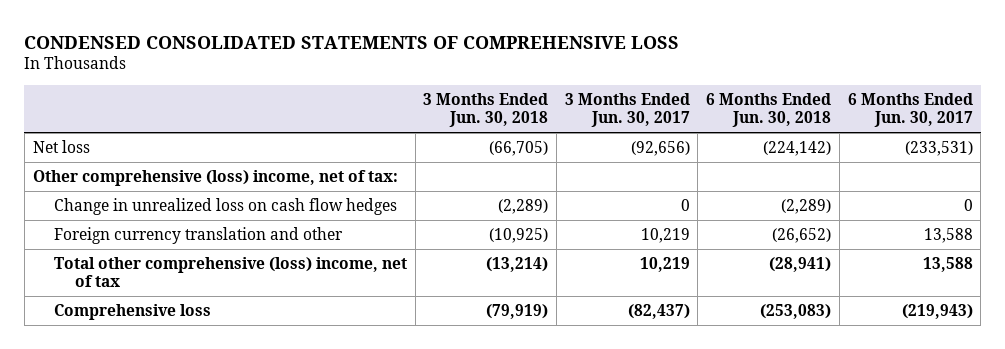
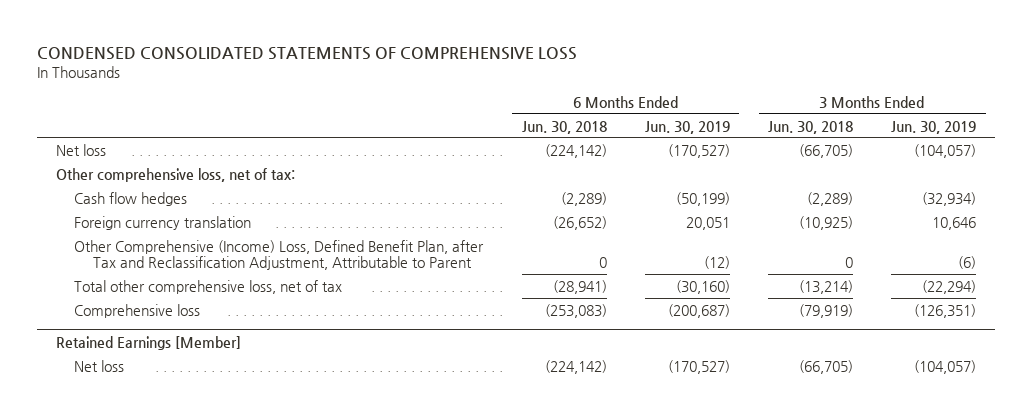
[564,93,690,128] 3 Months Ended Jun. 30, 2017 -> none
[847,93,973,128] 6 Months Ended Jun. 30, 2017 -> none
none -> [644,120,730,134] Jun. 30, 2019
none -> [891,120,977,134] Jun. 30, 2019
[32,170,398,187] Other comprehensive (loss) income, net of tax: -> [55,167,295,182] Other comprehensive loss, net of tax:
[53,198,397,216] Change in unrealized loss on cash flow hedges -> [74,191,188,206] Cash flow hedges
[53,227,343,245] Foreign currency translation and other -> [74,215,252,230] Foreign currency translation
none -> [74,239,485,270] Other Comprehensive (Income) Loss, Defined Benefit Plan, after Tax and Reclassification Adjustment, Attributable to Parent
[53,257,407,288] Total other comprehensive (loss) income, net of tax -> [74,279,343,294] Total other comprehensive loss, net of tax
none -> [55,335,241,350] Retained Earnings [Member]
none -> [74,359,125,372] Net loss

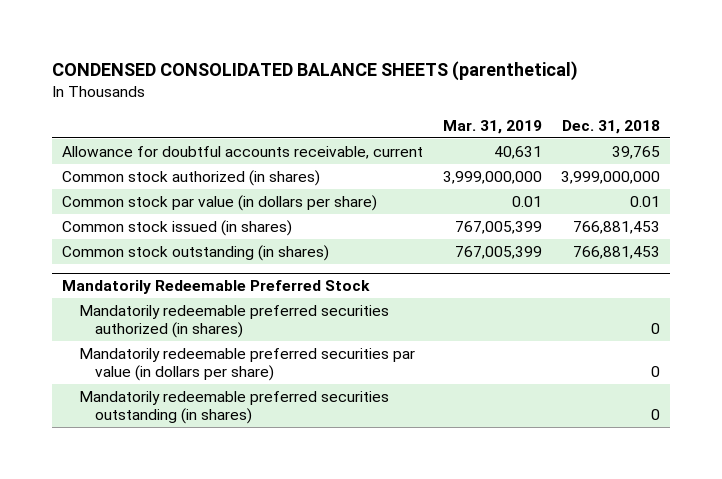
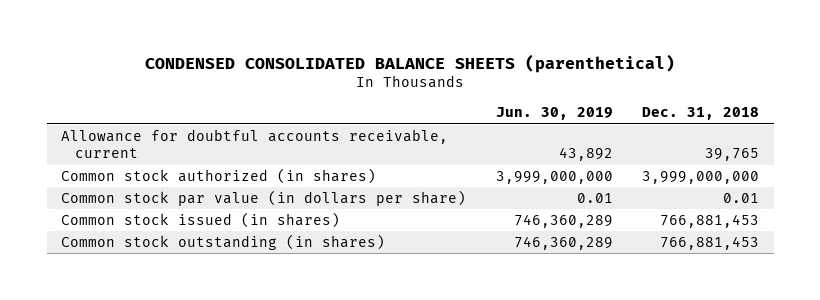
[442,119,542,134] Mar. 31, 2019 -> none
none -> [495,107,613,121] Jun. 30, 2019
[61,280,370,295] Mandatorily Redeemable Preferred Stock -> none
[78,305,389,339] Mandatorily redeemable preferred securities authorized (in shares) -> none
[78,348,415,382] Mandatorily redeemable preferred securities par value (in dollars per share) -> none
[78,391,389,425] Mandatorily redeemable preferred securities outstanding (in shares) -> none

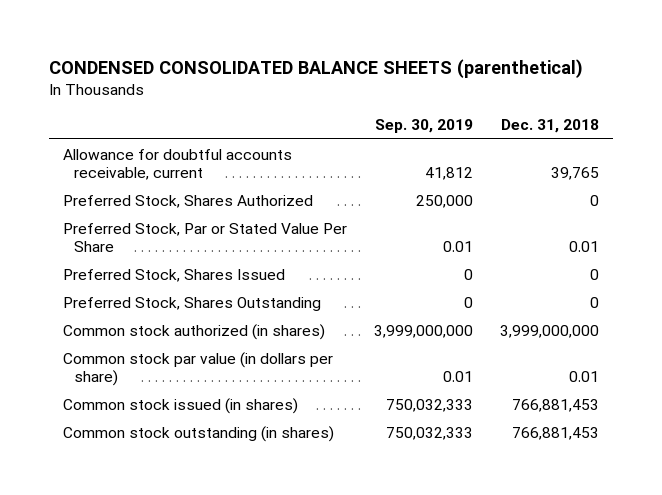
[495,107,613,121] Jun. 30, 2019 -> none
none -> [375,119,474,134] Sep. 30, 2019
none -> [62,194,313,208] Preferred Stock, Shares Authorized
none -> [62,222,347,252] Preferred Stock, Par or Stated Value Per Share
none -> [62,268,285,282] Preferred Stock, Shares Issued
none -> [62,296,321,311] Preferred Stock, Shares Outstanding

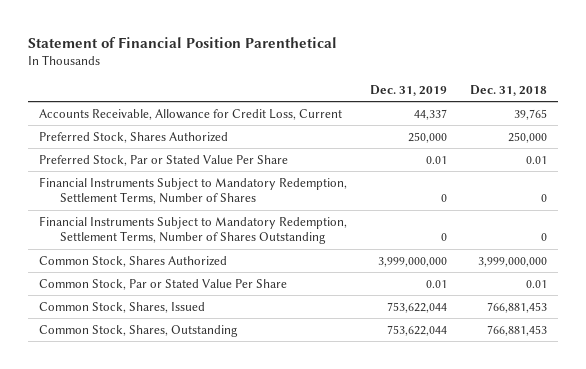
[49,58,584,78] CONDENSED CONSOLIDATED BALANCE SHEETS (parenthetical) -> [27,36,337,48] Statement of Financial Position Parenthetical
[375,119,474,134] Sep. 30, 2019 -> none
none -> [370,84,448,96] Dec. 31, 2019
[62,148,292,180] Allowance for doubtful accounts receivable, current -> [39,108,343,120] Accounts Receivable, Allowance for Credit Loss, Current
[590,194,600,206] 0 -> [507,131,547,143] 250,000
[62,268,285,282] Preferred Stock, Shares Issued -> none
[62,296,321,311] Preferred Stock, Shares Outstanding -> none
none -> [39,176,348,205] Financial Instruments Subject to Mandatory Redemption, Settlement Terms, Number of Shares
none -> [39,215,348,245] Financial Instruments Subject to Mandatory Redemption, Settlement Terms, Number of Shares Outstanding
[62,323,325,340] Common stock authorized (in shares) -> [39,255,228,267] Common Stock, Shares Authorized
[62,351,333,386] Common stock par value (in dollars per share) -> [39,278,288,290] Common Stock, Par or Stated Value Per Share
[62,397,298,414] Common stock issued (in shares) -> [39,301,206,313] Common Stock, Shares, Issued
[62,425,334,442] Common stock outstanding (in shares) -> [39,324,239,337] Common Stock, Shares, Outstanding

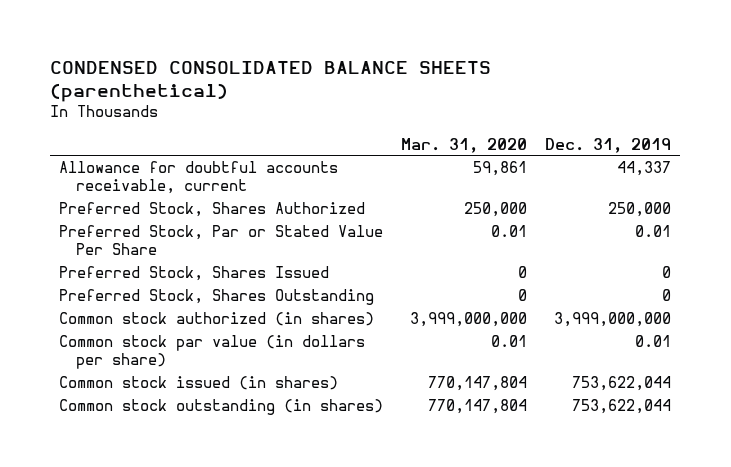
[27,36,337,48] Statement of Financial Position Parenthetical -> [50,60,492,103] CONDENSED CONSOLIDATED BALANCE SHEETS (parenthetical)
[469,84,547,96] Dec. 31, 2018 -> none
none -> [401,137,528,153] Mar. 31, 2020
[39,108,343,120] Accounts Receivable, Allowance for Credit Loss, Current -> [59,161,339,195] Allowance for doubtful accounts receivable, current
[39,176,348,205] Financial Instruments Subject to Mandatory Redemption, Settlement Terms, Number of Shares -> none
[39,215,348,245] Financial Instruments Subject to Mandatory Redemption, Settlement Terms, Number of Shares Outstanding -> none
none -> [59,266,330,282] Preferred Stock, Shares Issued
none -> [59,289,375,306] Preferred Stock, Shares Outstanding
[39,255,228,267] Common Stock, Shares Authorized -> [59,312,375,327] Common stock authorized (in shares)
[39,278,288,290] Common Stock, Par or Stated Value Per Share -> [59,335,366,370] Common stock par value (in dollars per share)
[39,301,206,313] Common Stock, Shares, Issued -> [59,376,339,391] Common stock issued (in shares)
[39,324,239,337] Common Stock, Shares, Outstanding -> [59,399,384,416] Common stock outstanding (in shares)

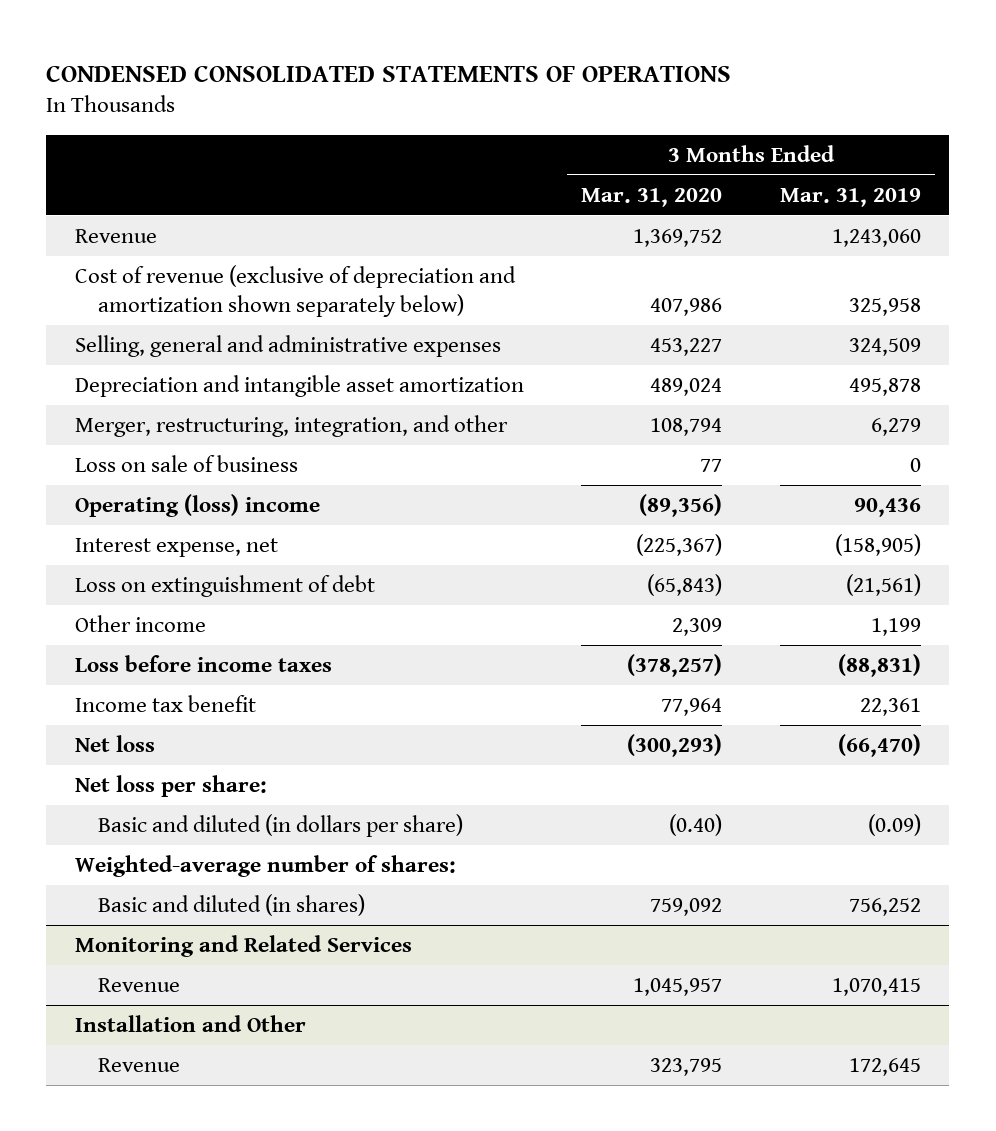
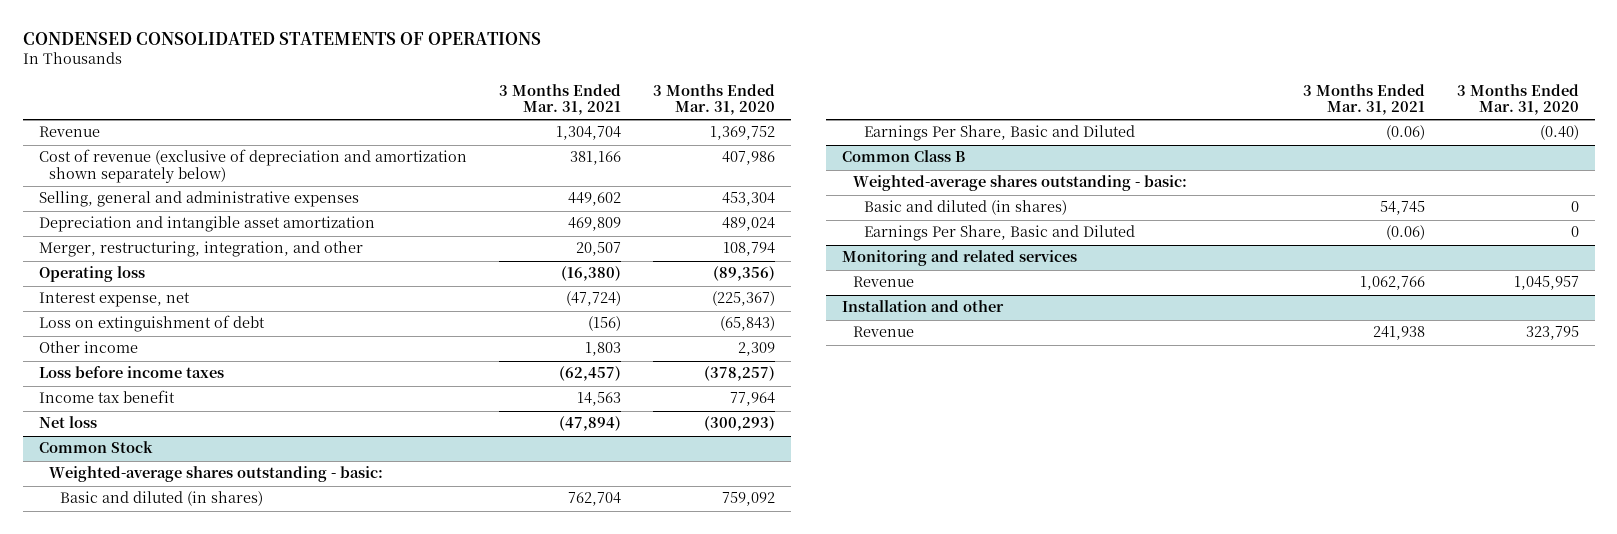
[779,188,921,208] Mar. 31, 2019 -> none
none -> [498,83,621,116] 3 Months Ended Mar. 31, 2021
[650,338,723,357] 453,227 -> [721,192,775,207] 453,304
[74,455,298,473] Loss on sale of business -> none
[74,494,320,518] Operating (loss) income -> [38,266,145,283] Operating loss
[74,775,267,798] Net loss per share: -> none
[97,814,463,838] Basic and diluted (in dollars per share) -> none
none -> [38,441,153,454] Common Stock
[74,855,456,878] Weighted-average number of shares: -> [49,466,384,483] Weighted-average shares outstanding - basic:
none -> [863,125,1135,142] Earnings Per Share, Basic and Diluted
none -> [842,150,966,163] Common Class B
none -> [853,175,1188,192] Weighted-average shares outstanding - basic:
none -> [863,200,1067,216] Basic and diluted (in shares)
none -> [863,225,1135,242] Earnings Per Share, Basic and Diluted
[74,935,412,958] Monitoring and Related Services -> [842,250,1078,267] Monitoring and related services
[74,1015,306,1033] Installation and Other -> [842,300,1005,313] Installation and other

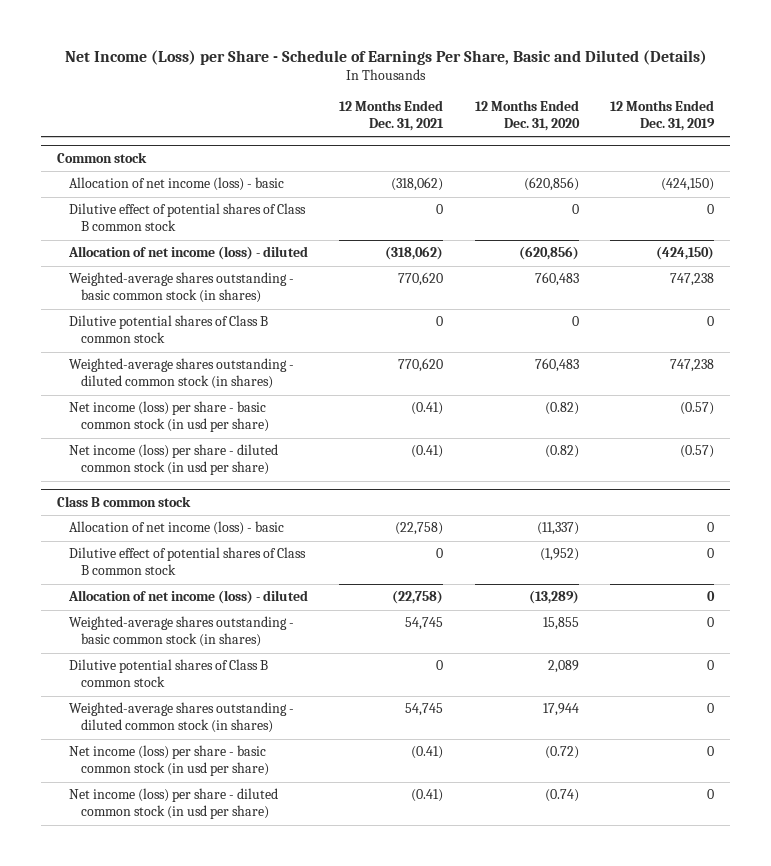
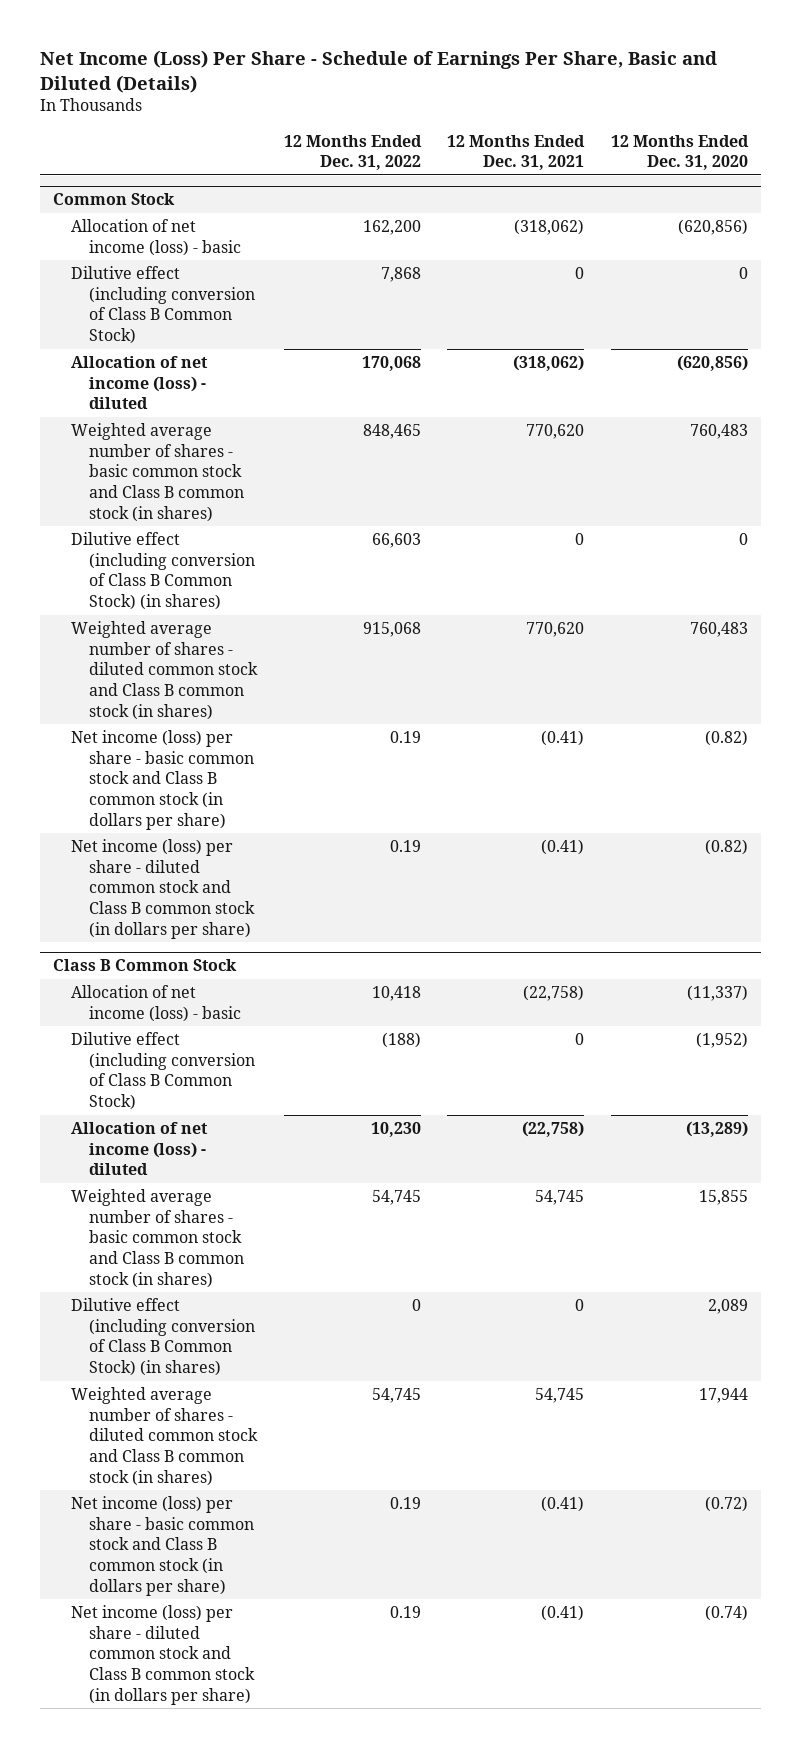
[64,50,707,66] Net Income (Loss) per Share - Schedule of Earnings Per Share, Basic and Diluted (Details) -> [39,49,717,93] Net Income (Loss) Per Share - Schedule of Earnings Per Share, Basic and Diluted (Details)
[609,100,715,132] 12 Months Ended Dec. 31, 2019 -> none
none -> [283,134,422,171] 12 Months Ended Dec. 31, 2022
[57,151,148,163] Common stock -> [53,193,176,206] Common Stock
[68,203,306,232] Dilutive effect of potential shares of Class B common stock -> [71,266,256,345] Dilutive effect (including conversion of Class B Common Stock)
[68,272,294,304] Weighted-average shares outstanding - basic common stock (in shares) -> [71,423,245,522] Weighted average number of shares - basic common stock and Class B common stock (in shares)
[68,315,268,344] Dilutive potential shares of Class B common stock -> [71,532,256,611] Dilutive effect (including conversion of Class B Common Stock) (in shares)
[68,358,294,390] Weighted-average shares outstanding - diluted common stock (in shares) -> [71,621,259,720] Weighted average number of shares - diluted common stock and Class B common stock (in shares)
[68,401,269,433] Net income (loss) per share - basic common stock (in usd per share) -> [71,730,255,830] Net income (loss) per share - basic common stock and Class B common stock (in dollars per share)
[68,444,278,476] Net income (loss) per share - diluted common stock (in usd per share) -> [71,839,256,939] Net income (loss) per share - diluted common stock and Class B common stock (in dollars per share)
[57,495,192,507] Class B common stock -> [53,959,238,972] Class B Common Stock
[68,547,306,576] Dilutive effect of potential shares of Class B common stock -> [71,1032,256,1111] Dilutive effect (including conversion of Class B Common Stock)
[68,616,294,648] Weighted-average shares outstanding - basic common stock (in shares) -> [71,1189,245,1288] Weighted average number of shares - basic common stock and Class B common stock (in shares)
[68,659,268,688] Dilutive potential shares of Class B common stock -> [71,1298,256,1377] Dilutive effect (including conversion of Class B Common Stock) (in shares)
[68,702,294,734] Weighted-average shares outstanding - diluted common stock (in shares) -> [71,1387,259,1486] Weighted average number of shares - diluted common stock and Class B common stock (in shares)
[68,745,269,777] Net income (loss) per share - basic common stock (in usd per share) -> [71,1496,255,1596] Net income (loss) per share - basic common stock and Class B common stock (in dollars per share)
[68,788,278,820] Net income (loss) per share - diluted common stock (in usd per share) -> [71,1605,256,1705] Net income (loss) per share - diluted common stock and Class B common stock (in dollars per share)

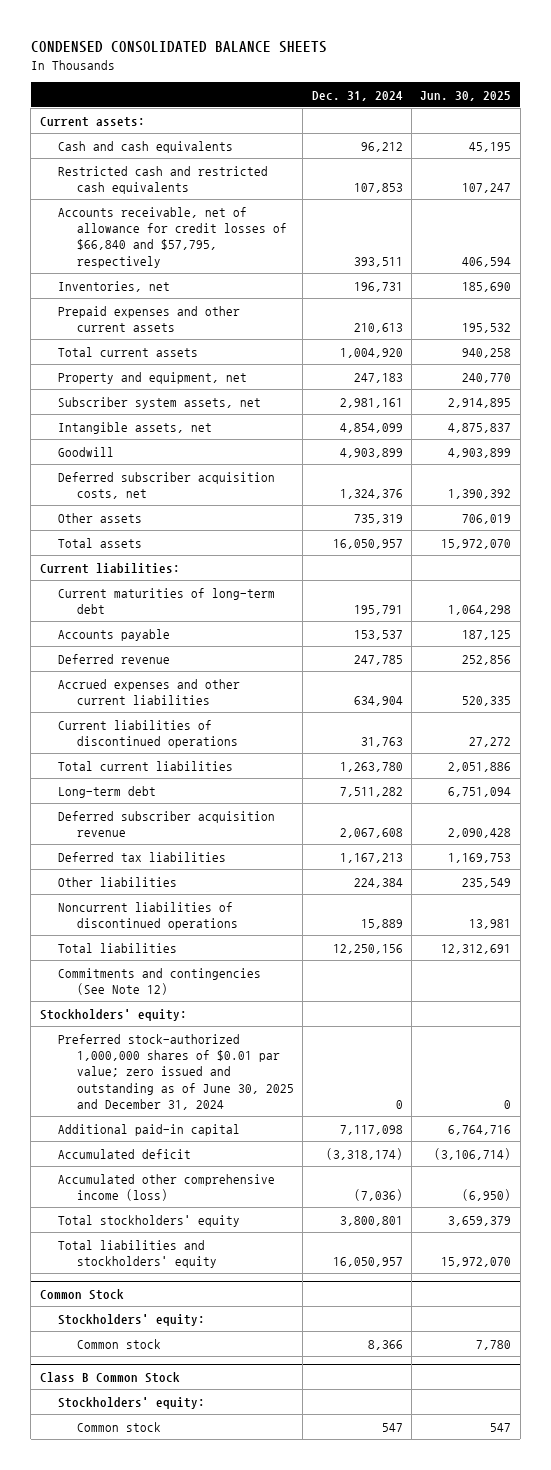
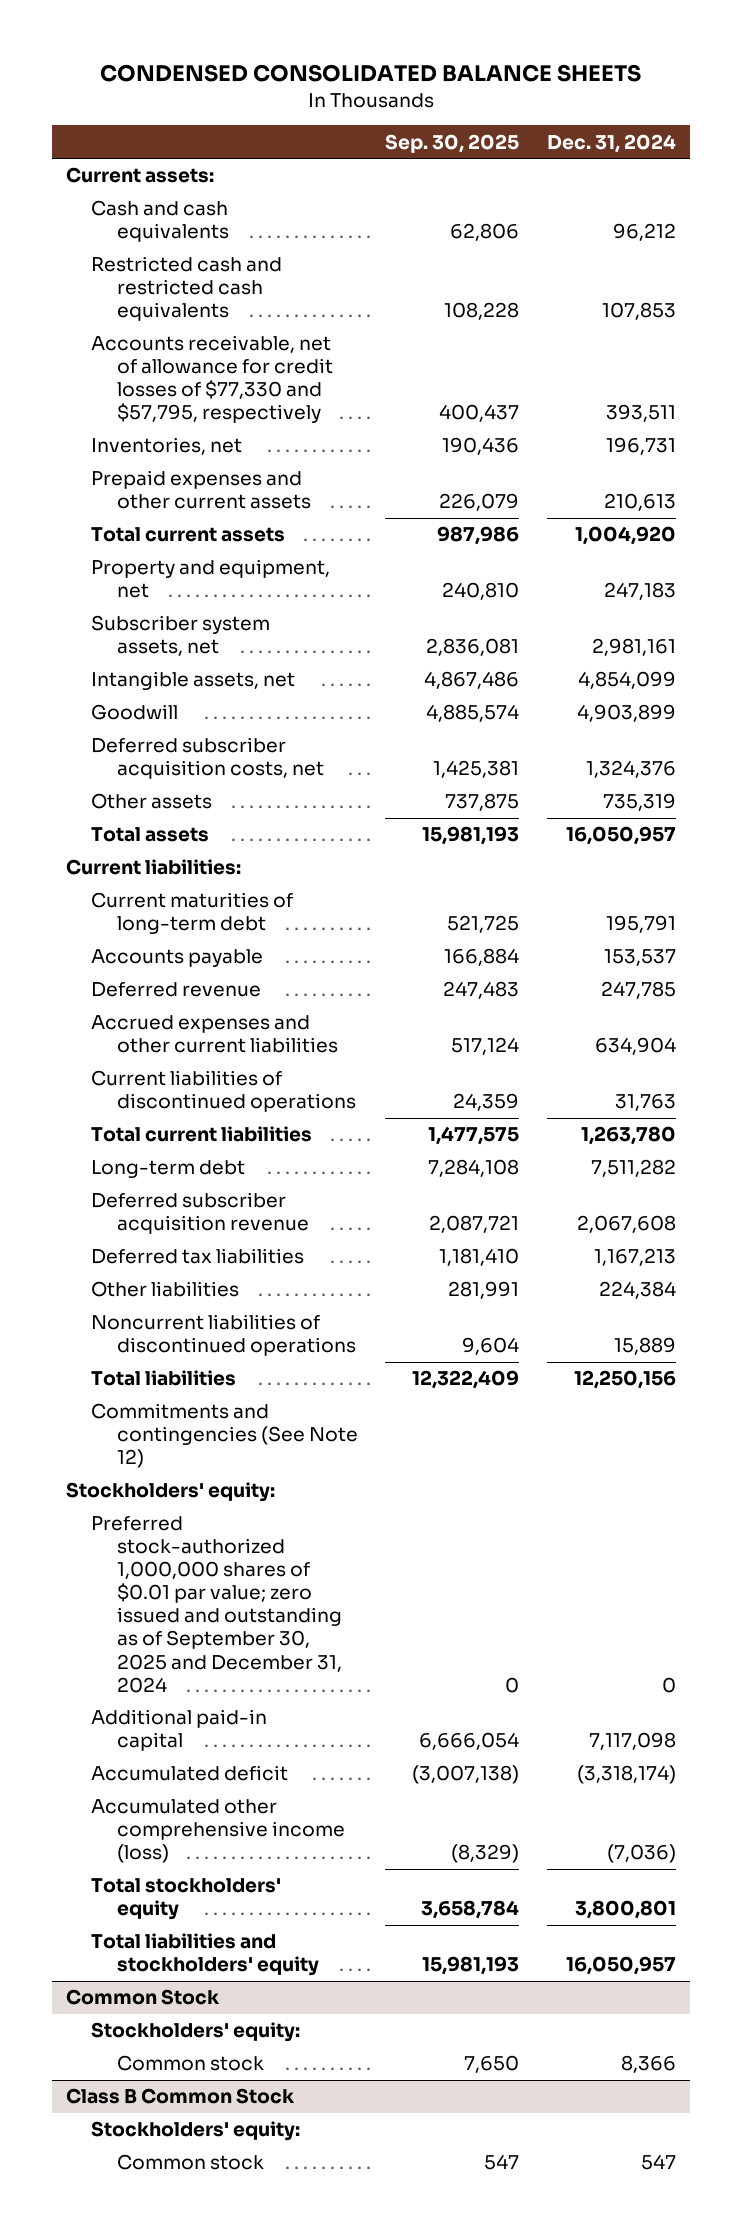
[420,90,512,101] Jun. 30, 2025 -> none
none -> [385,133,520,153] Sep. 30, 2025
[58,206,287,268] Accounts receivable, net of allowance for credit losses of $66,840 and $57,795, respectively -> [91,335,333,424] Accounts receivable, net of allowance for credit losses of $77,330 and $57,795, respectively
[58,1033,294,1111] Preferred stock-authorized 1,000,000 shares of $0.01 par value; zero issued and outstanding as of June 30, 2025 and December 31, 2024 -> [91,1516,342,1693] Preferred stock-authorized 1,000,000 shares of $0.01 par value; zero issued and outstanding as of September 30, 2025 and December 31, 2024

